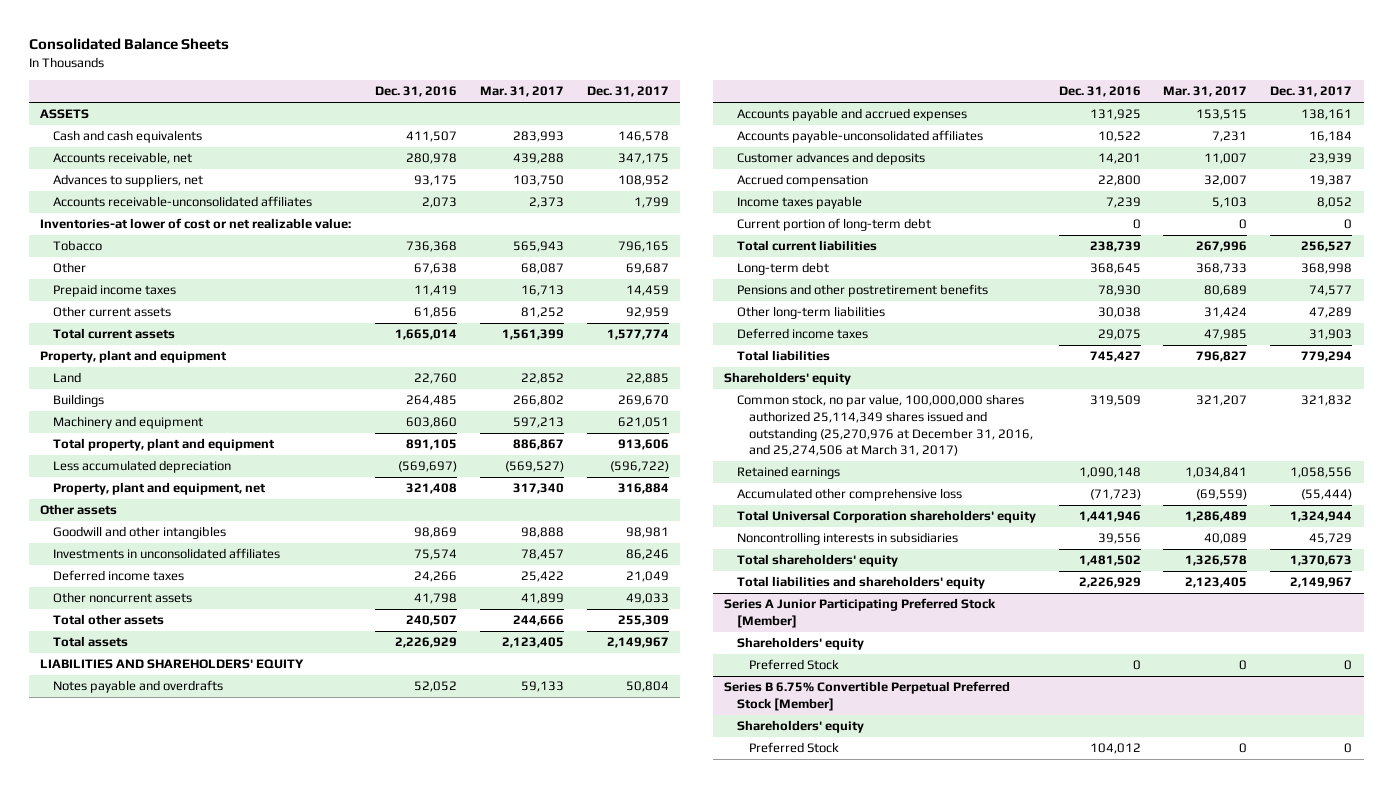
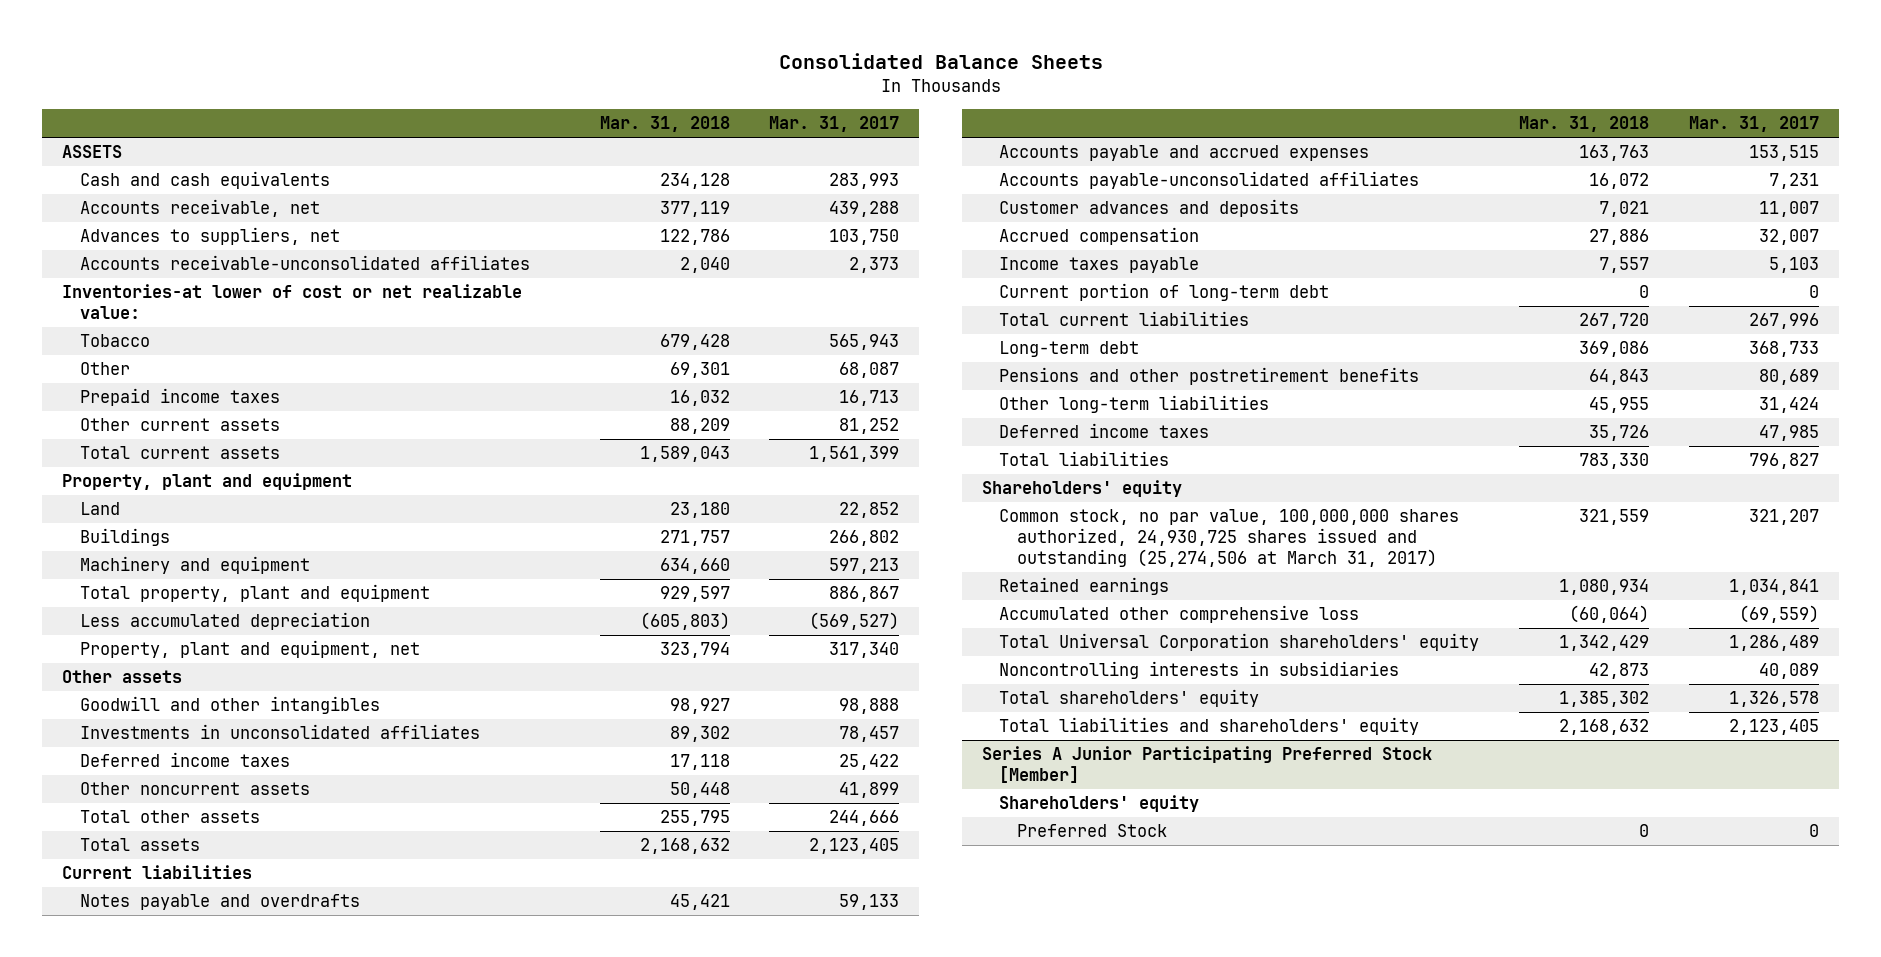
[375,86,458,98] Dec. 31, 2016 -> none
[586,86,669,98] Dec. 31, 2017 -> none
none -> [599,116,730,133] Mar. 31, 2018
[40,659,305,670] LIABILITIES AND SHAREHOLDERS' EQUITY -> none
none -> [62,865,253,880] Current liabilities
[736,394,1034,457] Common stock, no par value, 100,000,000 shares authorized 25,114,349 shares issued and outstanding (25,270,976 at December 31, 2016, and 25,274,506 at March 31, 2017) -> [999,509,1460,568] Common stock, no par value, 100,000,000 shares authorized, 24,930,725 shares issued and outstanding (25,274,506 at March 31, 2017)
[724,681,1011,712] Series B 6.75% Convertible Perpetual Preferred Stock [Member] -> none
[736,720,864,734] Shareholders' equity -> none
[749,742,840,754] Preferred Stock -> none

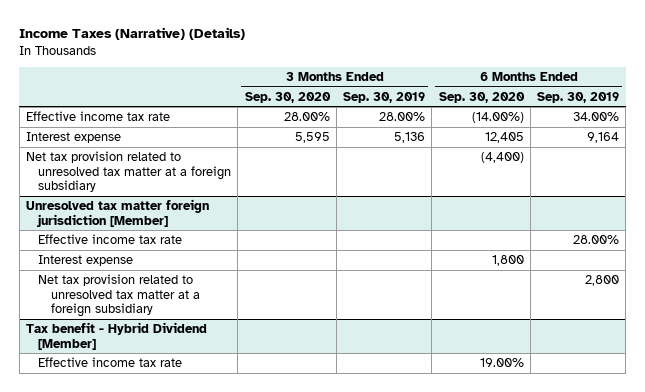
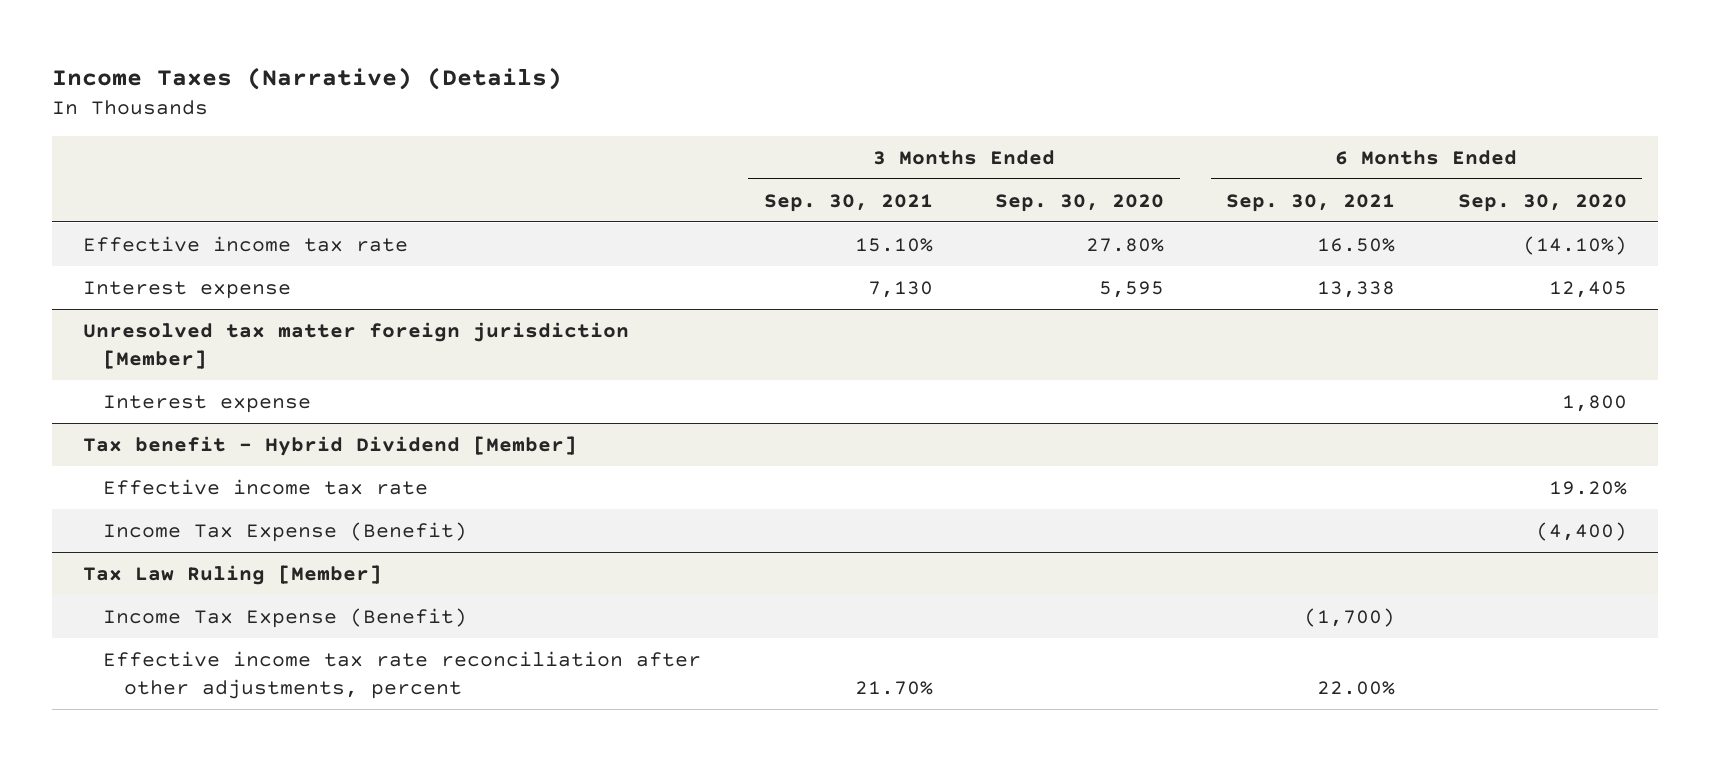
[343,91,426,103] Sep. 30, 2019 -> none
[537,91,620,103] Sep. 30, 2019 -> none
none -> [763,193,933,212] Sep. 30, 2021
none -> [1226,193,1396,212] Sep. 30, 2021
[283,112,330,122] 28.00% -> [1085,237,1164,252] 27.80%
[471,112,524,124] (14.00%) -> [1522,235,1627,255] (14.10%)
[25,151,232,193] Net tax provision related to unresolved tax matter at a foreign subsidiary -> none
[38,234,183,245] Effective income tax rate -> none
[38,274,200,318] Net tax provision related to unresolved tax matter at a foreign subsidiary -> none
[479,358,524,368] 19.00% -> [1548,480,1627,495] 19.20%
none -> [103,521,468,542] Income Tax Expense (Benefit)
none -> [82,564,382,585] Tax Law Ruling [Member]
none -> [103,607,468,628] Income Tax Expense (Benefit)
none -> [103,650,702,699] Effective income tax rate reconciliation after other adjustments, percent

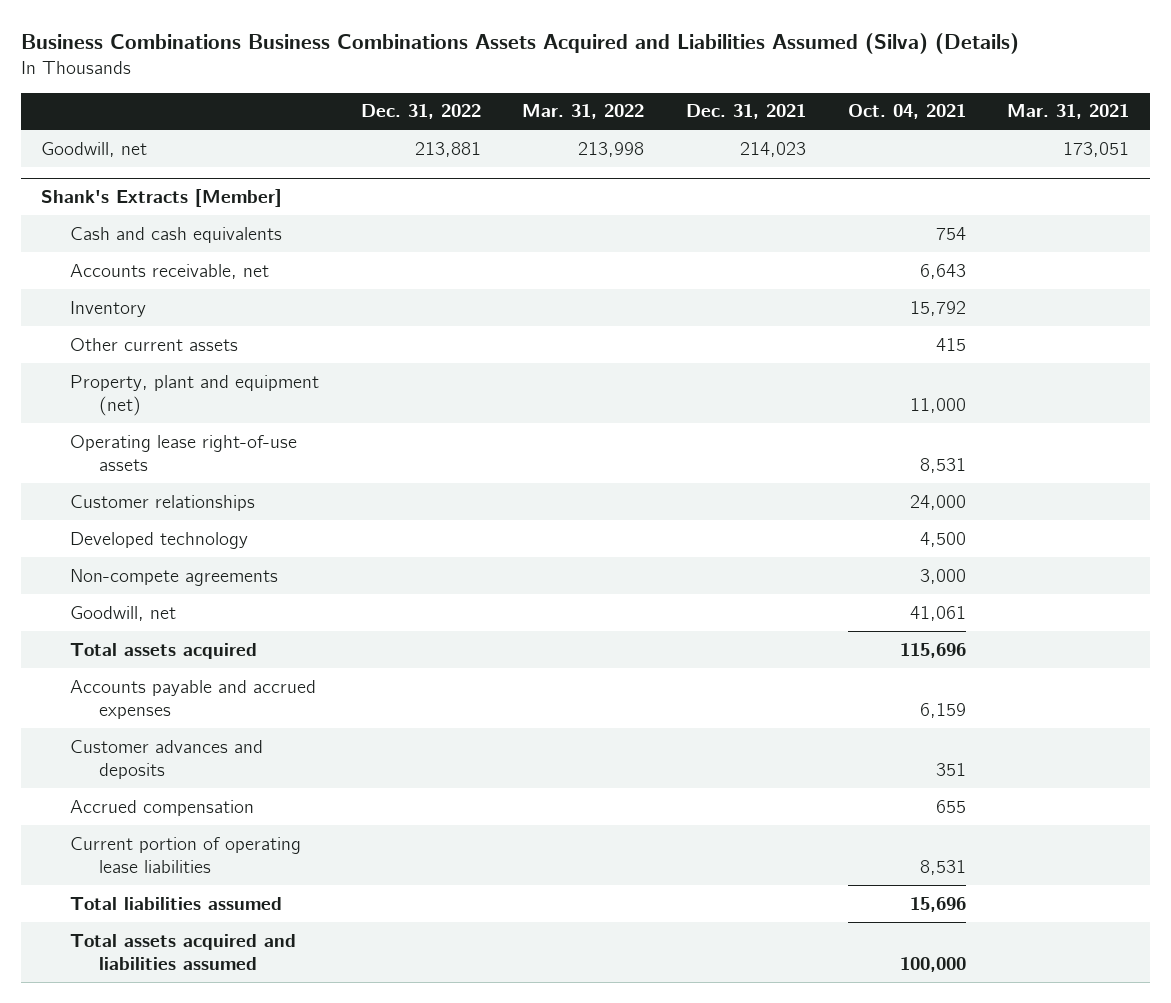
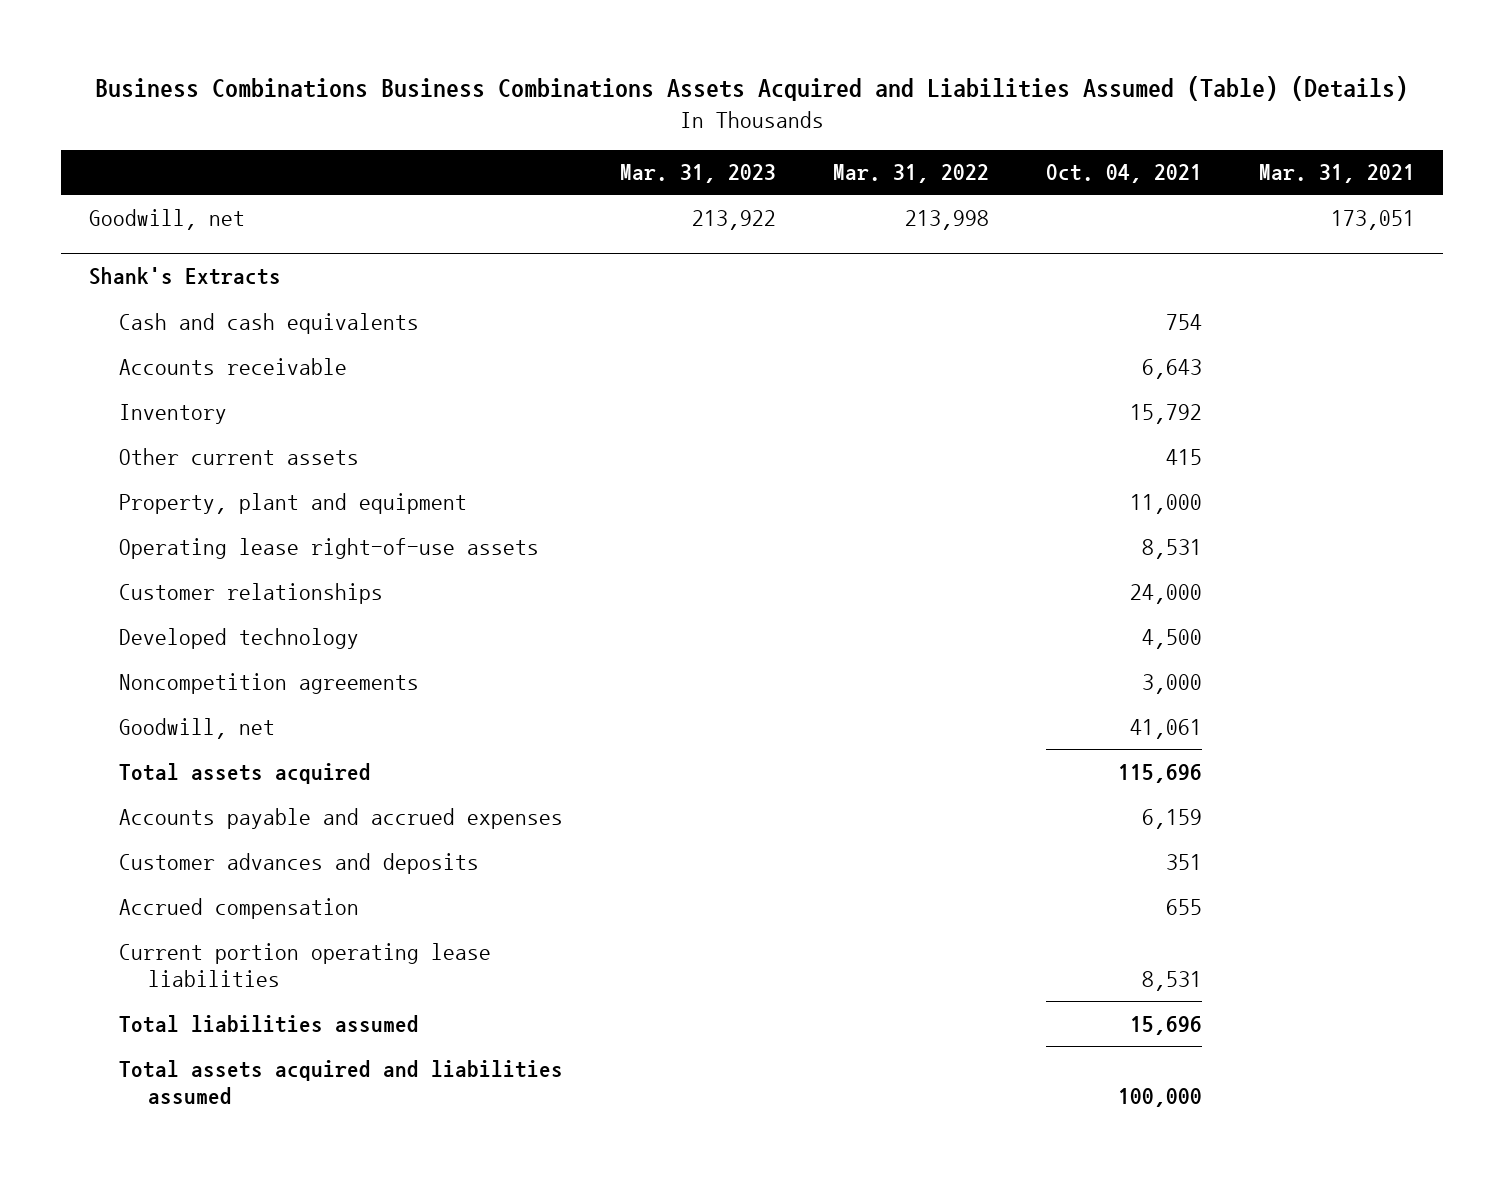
[20,33,1019,55] Business Combinations Business Combinations Assets Acquired and Liabilities Assumed (Silva) (Details) -> [95,76,1409,102] Business Combinations Business Combinations Assets Acquired and Liabilities Assumed (Table) (Details)
[360,104,481,120] Dec. 31, 2022 -> none
[686,104,807,120] Dec. 31, 2021 -> none
none -> [619,164,776,184] Mar. 31, 2023
[41,189,283,208] Shank's Extracts [Member] -> [89,267,282,286] Shank's Extracts
[70,263,270,279] Accounts receivable, net -> [118,357,347,375] Accounts receivable
[70,374,320,416] Property, plant and equipment (net) -> [118,492,467,514] Property, plant and equipment
[70,568,279,586] Non-compete agreements -> none
none -> [118,672,419,694] Noncompetition agreements
[70,836,302,873] Current portion of operating lease liabilities -> [118,942,491,988] Current portion operating lease liabilities

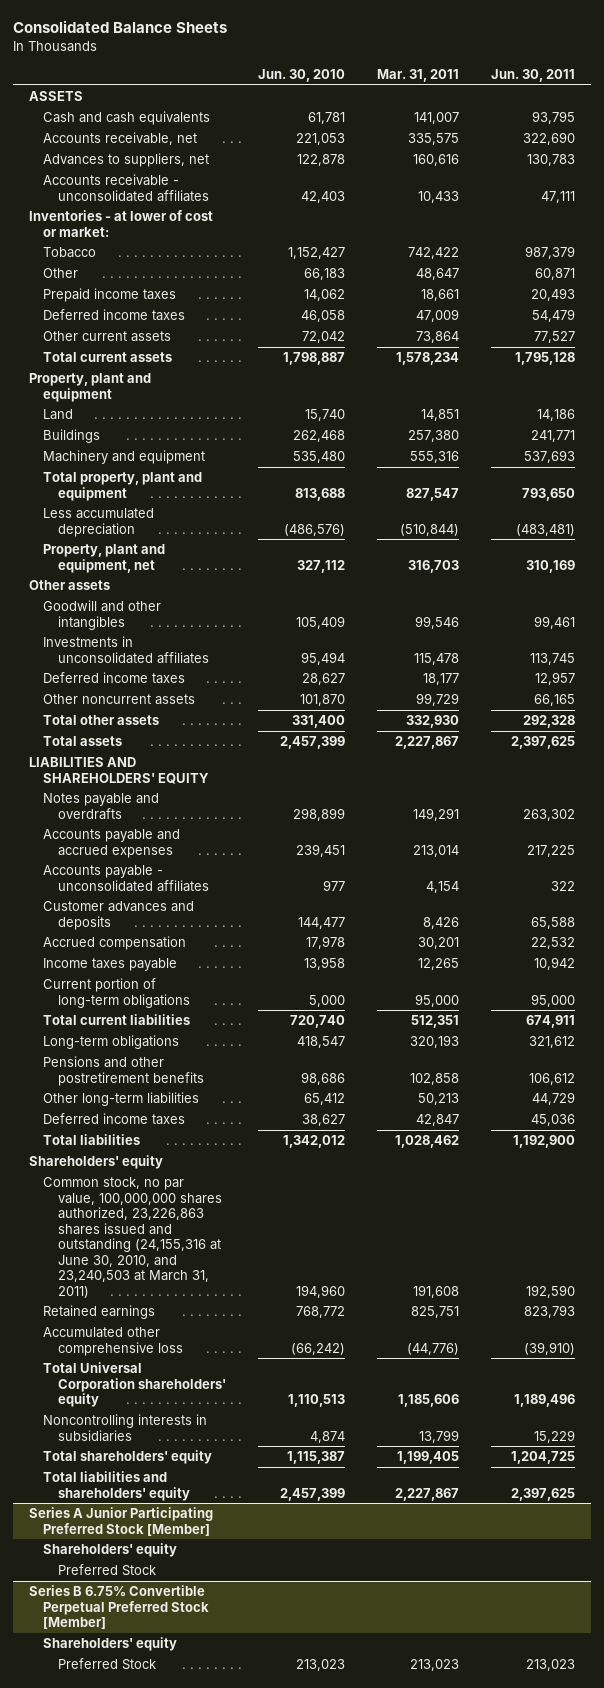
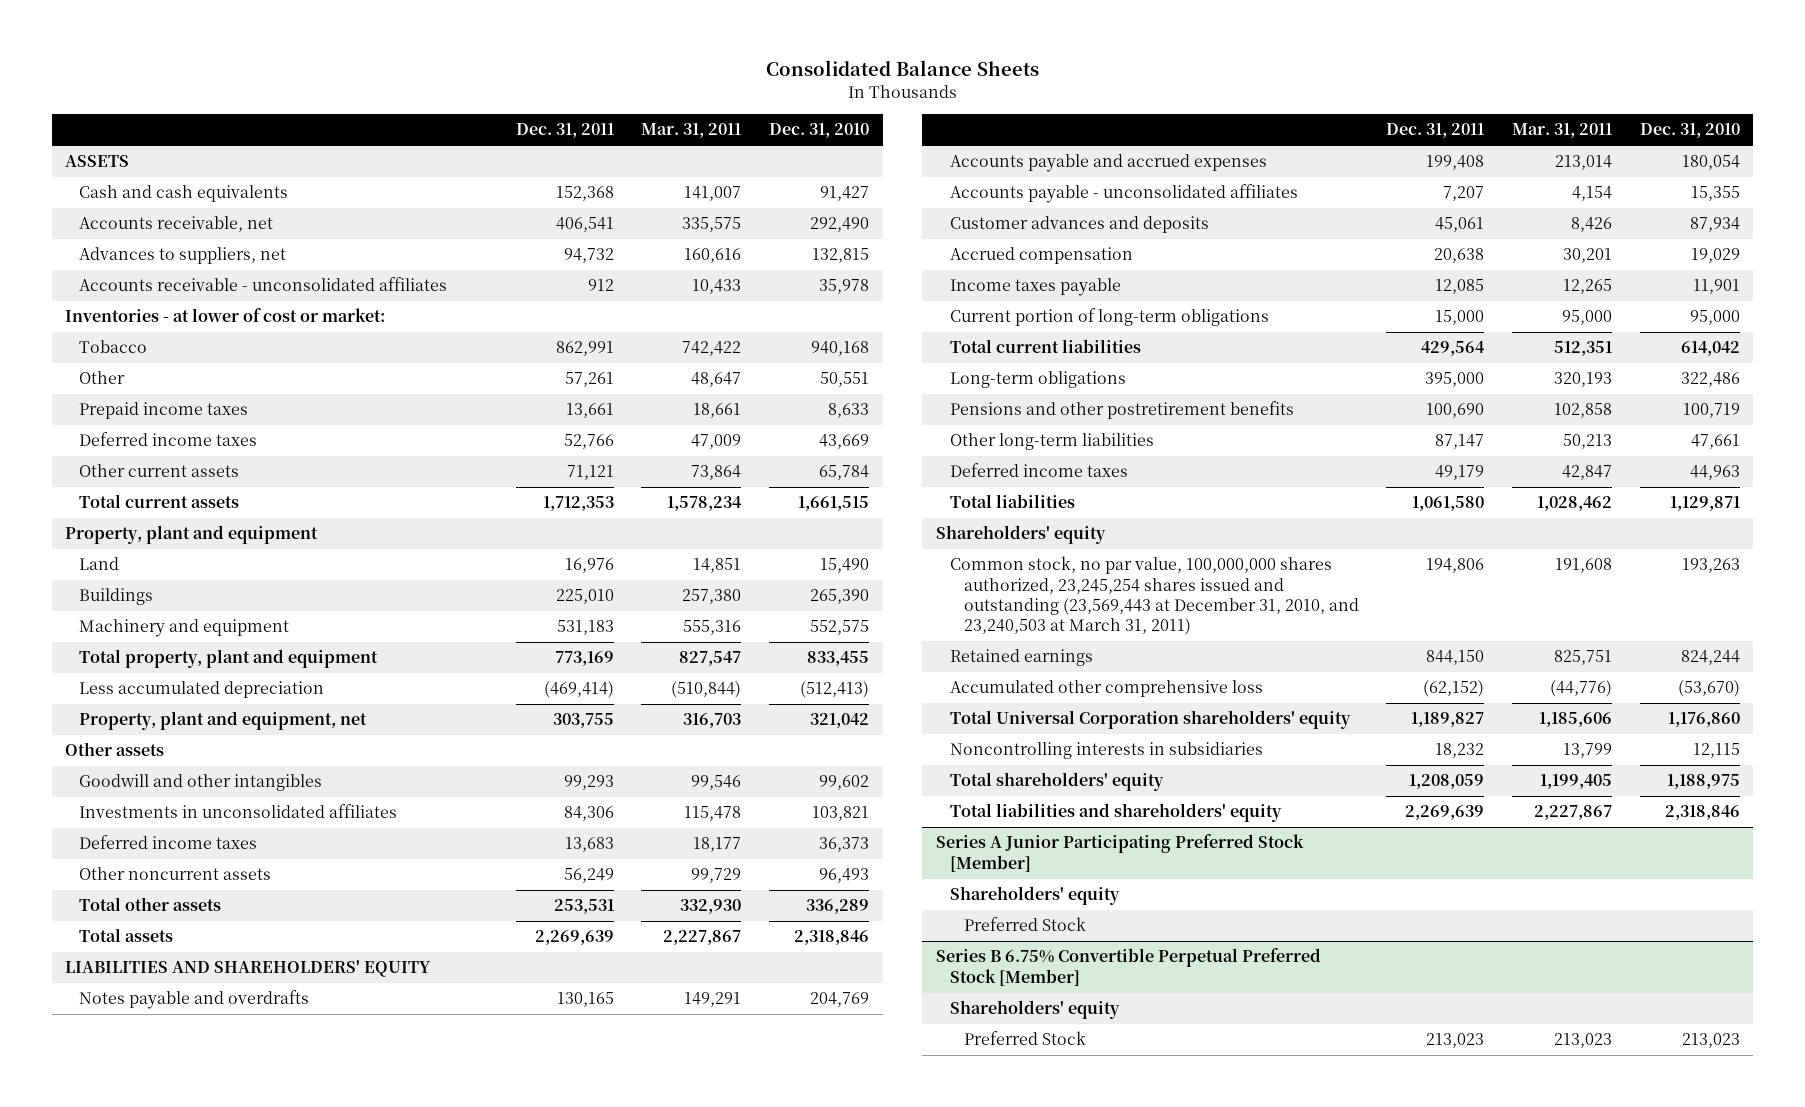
[257,69,345,83] Jun. 30, 2010 -> none
[490,69,575,83] Jun. 30, 2011 -> none
none -> [515,123,614,139] Dec. 31, 2011
none -> [768,123,869,139] Dec. 31, 2010
[43,1177,222,1298] Common stock, no par value, 100,000,000 shares authorized, 23,226,863 shares issued and outstanding (24,155,316 at June 30, 2010, and 23,240,503 at March 31, 2011) -> [950,556,1359,635] Common stock, no par value, 100,000,000 shares authorized, 23,245,254 shares issued and outstanding (23,569,443 at December 31, 2010, and 23,240,503 at March 31, 2011)

